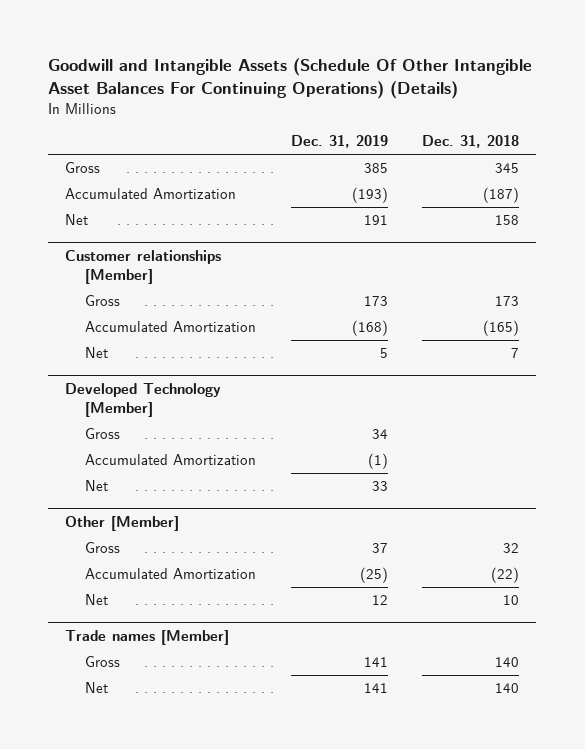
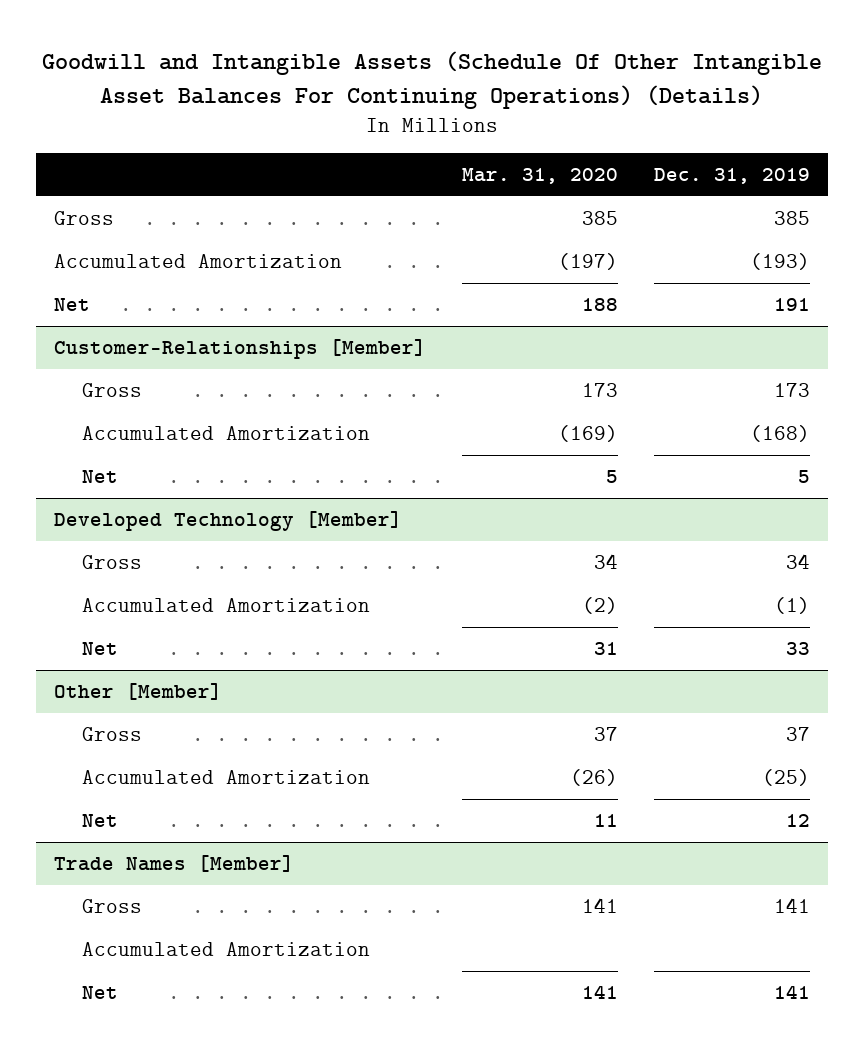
[422,135,520,149] Dec. 31, 2018 -> none
none -> [462,167,619,184] Mar. 31, 2020
[65,249,222,284] Customer relationships [Member] -> [54,338,427,359] Customer-Relationships [Member]
[65,629,230,645] Trade names [Member] -> [54,854,295,872] Trade Names [Member]
none -> [81,941,370,956] Accumulated Amortization

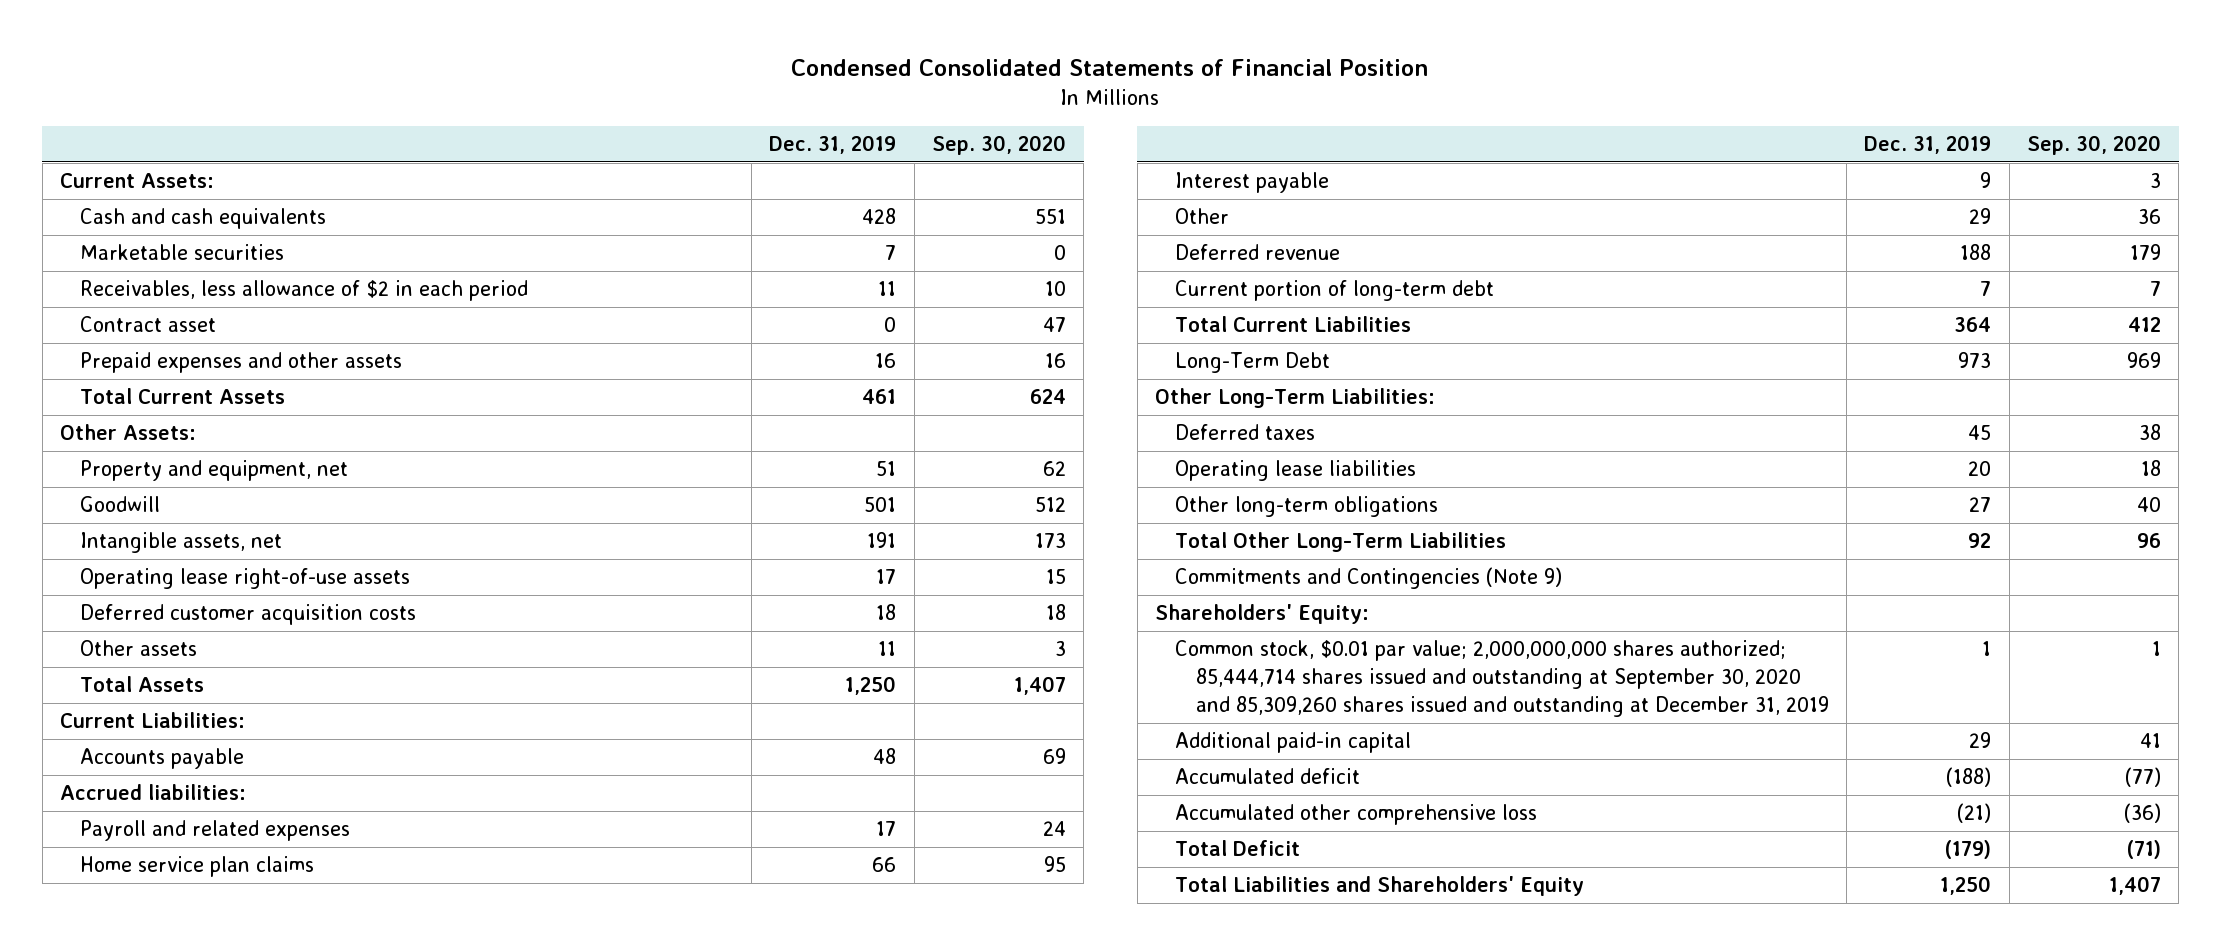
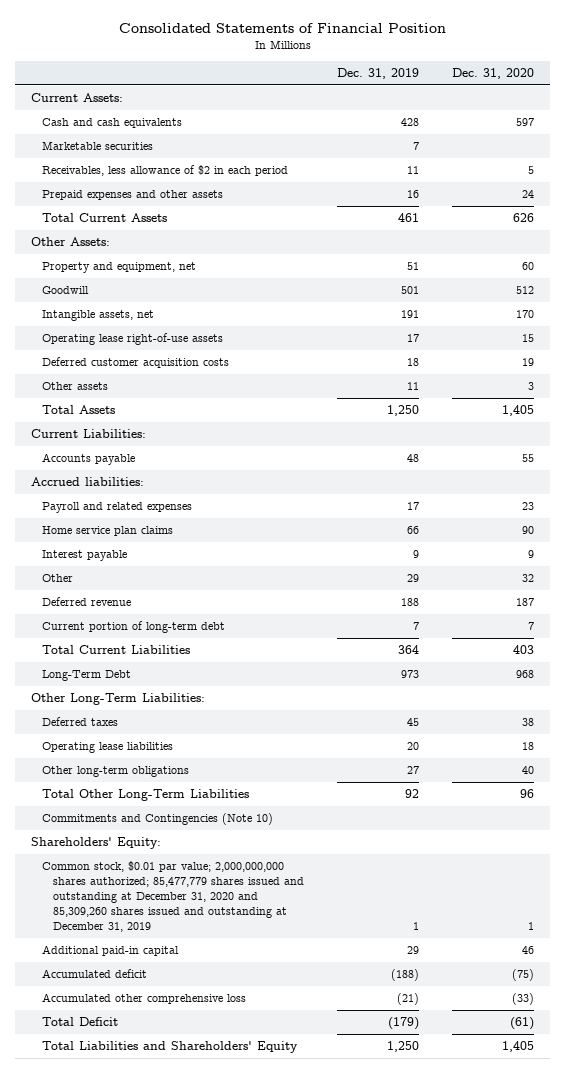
[791,58,1429,76] Condensed Consolidated Statements of Financial Position -> [118,23,446,34] Consolidated Statements of Financial Position
[931,135,1066,156] Sep. 30, 2020 -> none
none -> [451,67,534,79] Dec. 31, 2020
[80,316,217,333] Contract asset -> none
[1175,567,1563,590] Commitments and Contingencies (Note 9) -> [42,813,274,826] Commitments and Contingencies (Note 10)
[1175,640,1829,718] Common stock, $0.01 par value; 2,000,000,000 shares authorized; 85,444,714 shares issued and outstanding at September 30, 2020 and 85,309,260 shares issued and outstanding at December 31, 2019 -> [42,861,304,932] Common stock, $0.01 par value; 2,000,000,000 shares authorized; 85,477,779 shares issued and outstanding at December 31, 2020 and 85,309,260 shares issued and outstanding at December 31, 2019

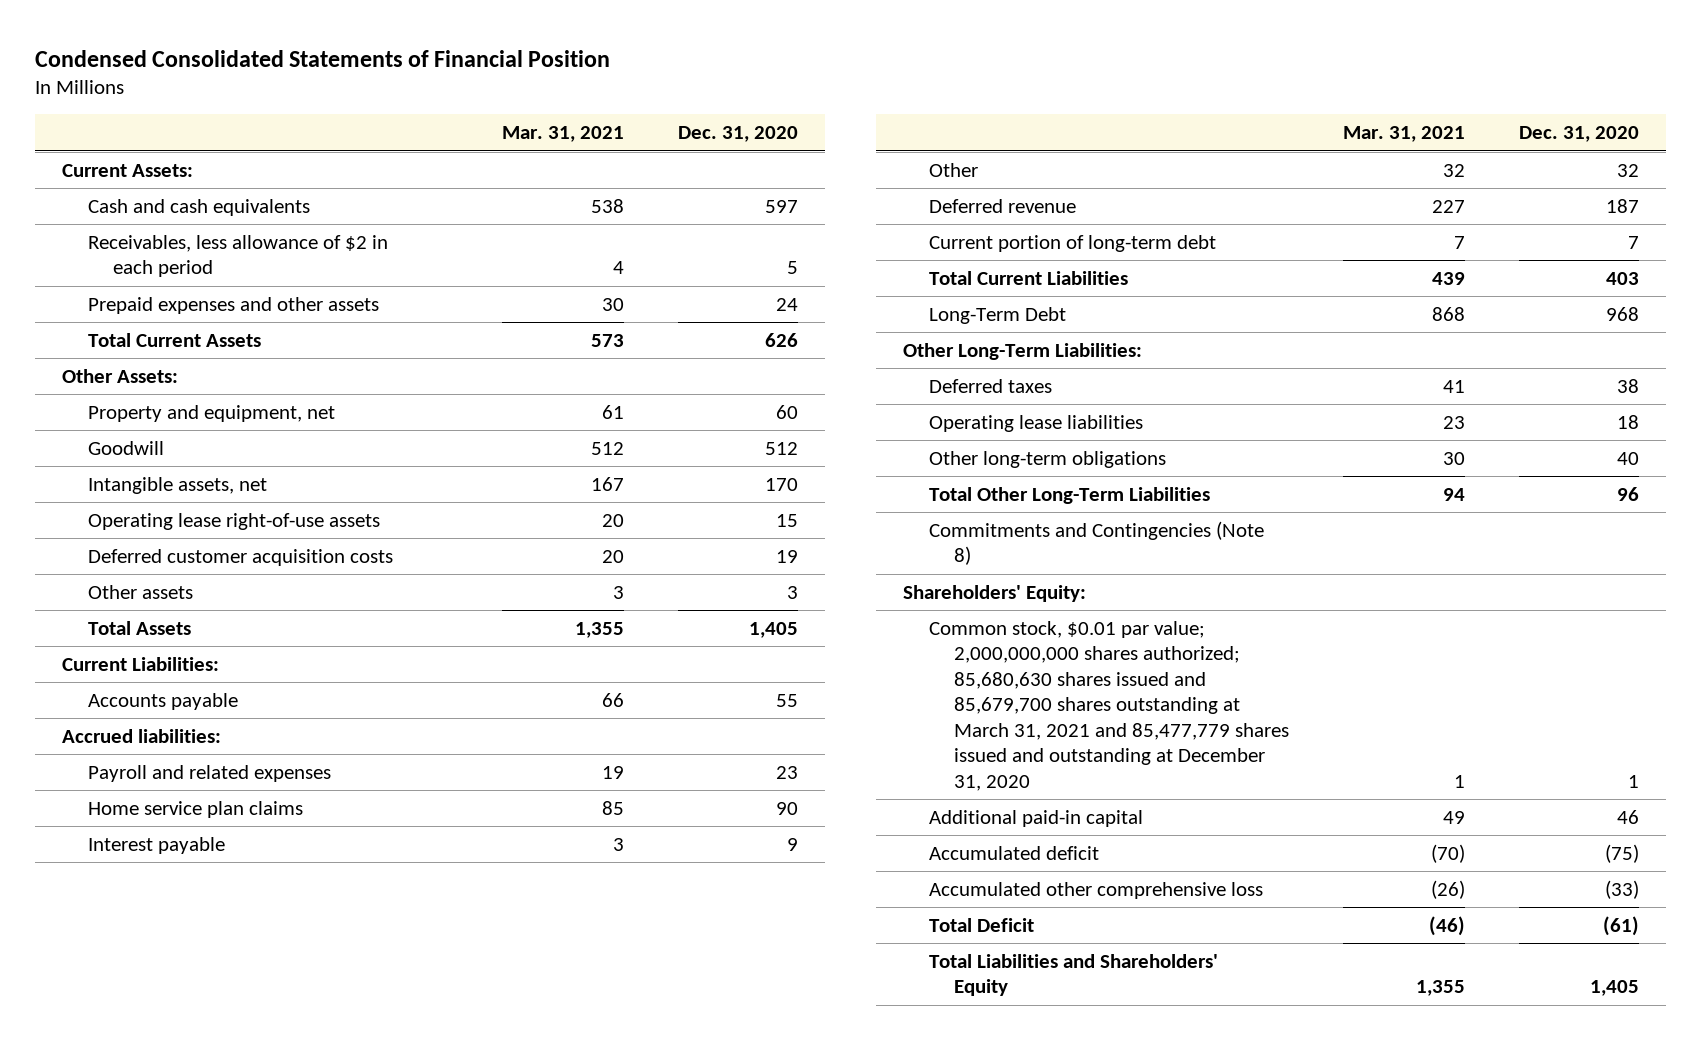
[118,23,446,34] Consolidated Statements of Financial Position -> [35,49,611,67] Condensed Consolidated Statements of Financial Position
[336,67,419,79] Dec. 31, 2019 -> none
none -> [502,125,625,142] Mar. 31, 2021
[42,141,154,151] Marketable securities -> none
[42,813,274,826] Commitments and Contingencies (Note 10) -> [928,520,1264,566] Commitments and Contingencies (Note 8)
[42,861,304,932] Common stock, $0.01 par value; 2,000,000,000 shares authorized; 85,477,779 shares issued and outstanding at December 31, 2020 and 85,309,260 shares issued and outstanding at December 31, 2019 -> [928,620,1290,791] Common stock, $0.01 par value; 2,000,000,000 shares authorized; 85,680,630 shares issued and 85,679,700 shares outstanding at March 31, 2021 and 85,477,779 shares issued and outstanding at December 31, 2020

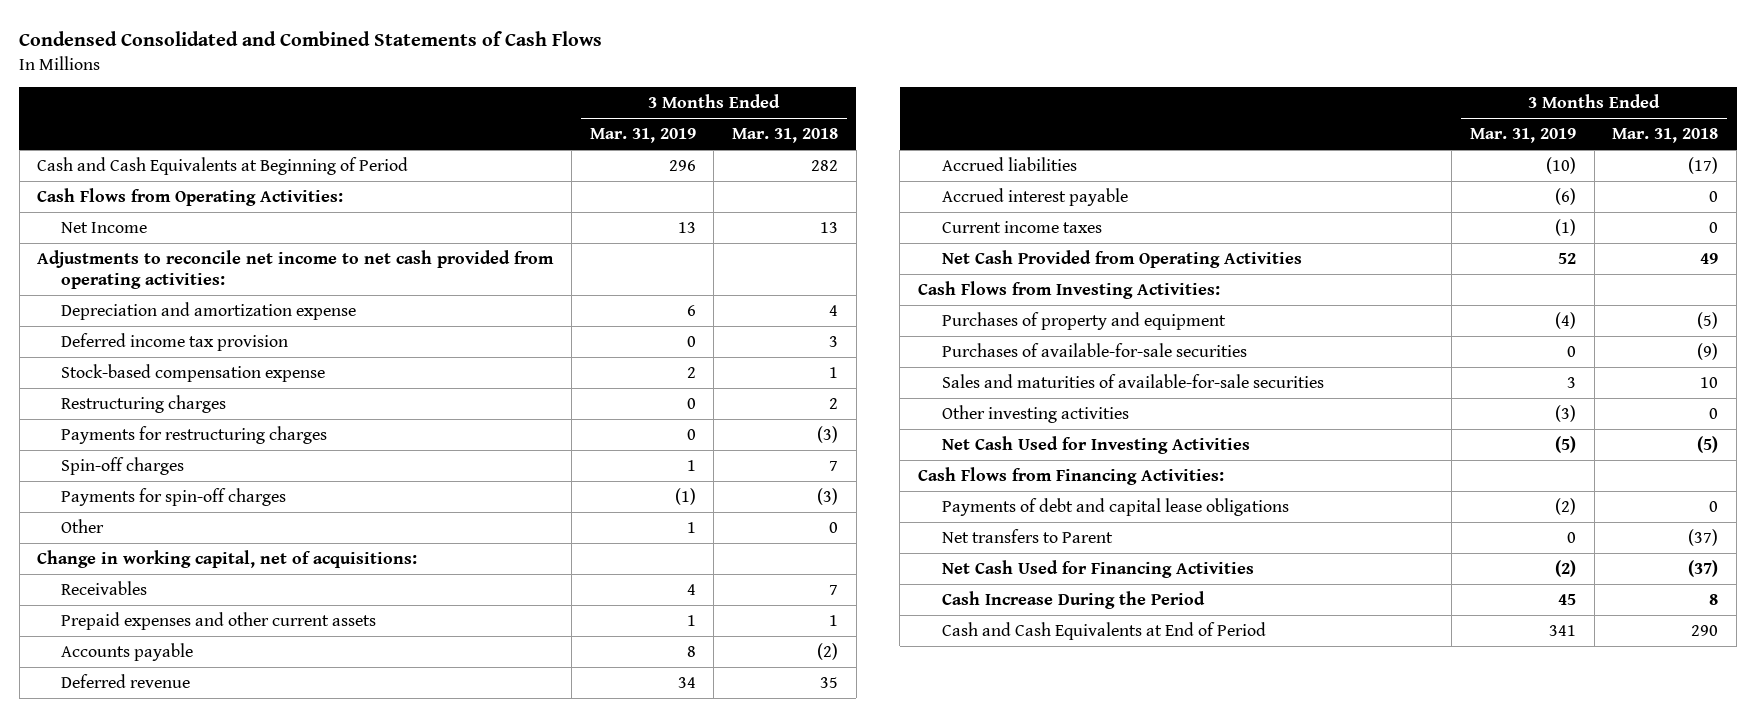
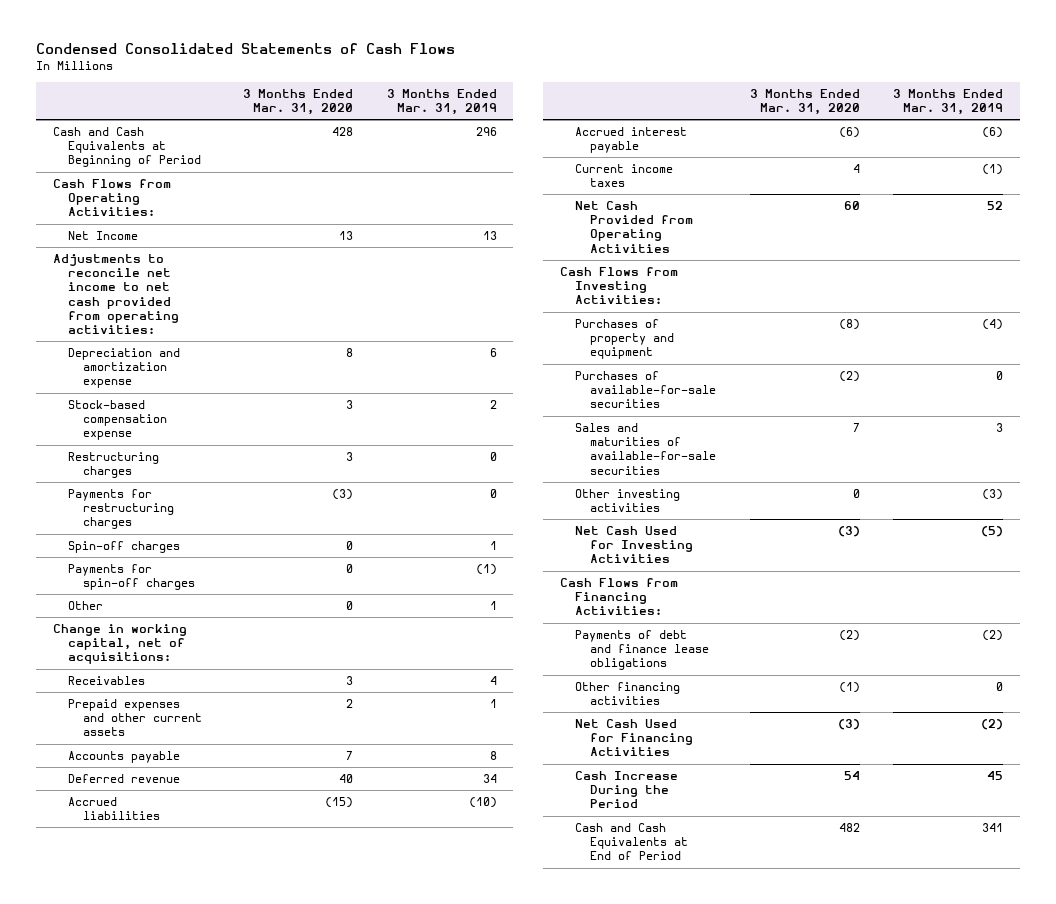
[19,31,603,47] Condensed Consolidated and Combined Statements of Cash Flows -> [36,43,456,55] Condensed Consolidated Statements of Cash Flows
[731,128,838,144] Mar. 31, 2018 -> none
none -> [242,88,353,116] 3 Months Ended Mar. 31, 2020
[61,332,289,351] Deferred income tax provision -> none
[941,528,1113,543] Net transfers to Parent -> none
[941,497,1289,516] Payments of debt and capital lease obligations -> [574,630,710,671] Payments of debt and finance lease obligations
none -> [574,682,680,706] Other financing activities

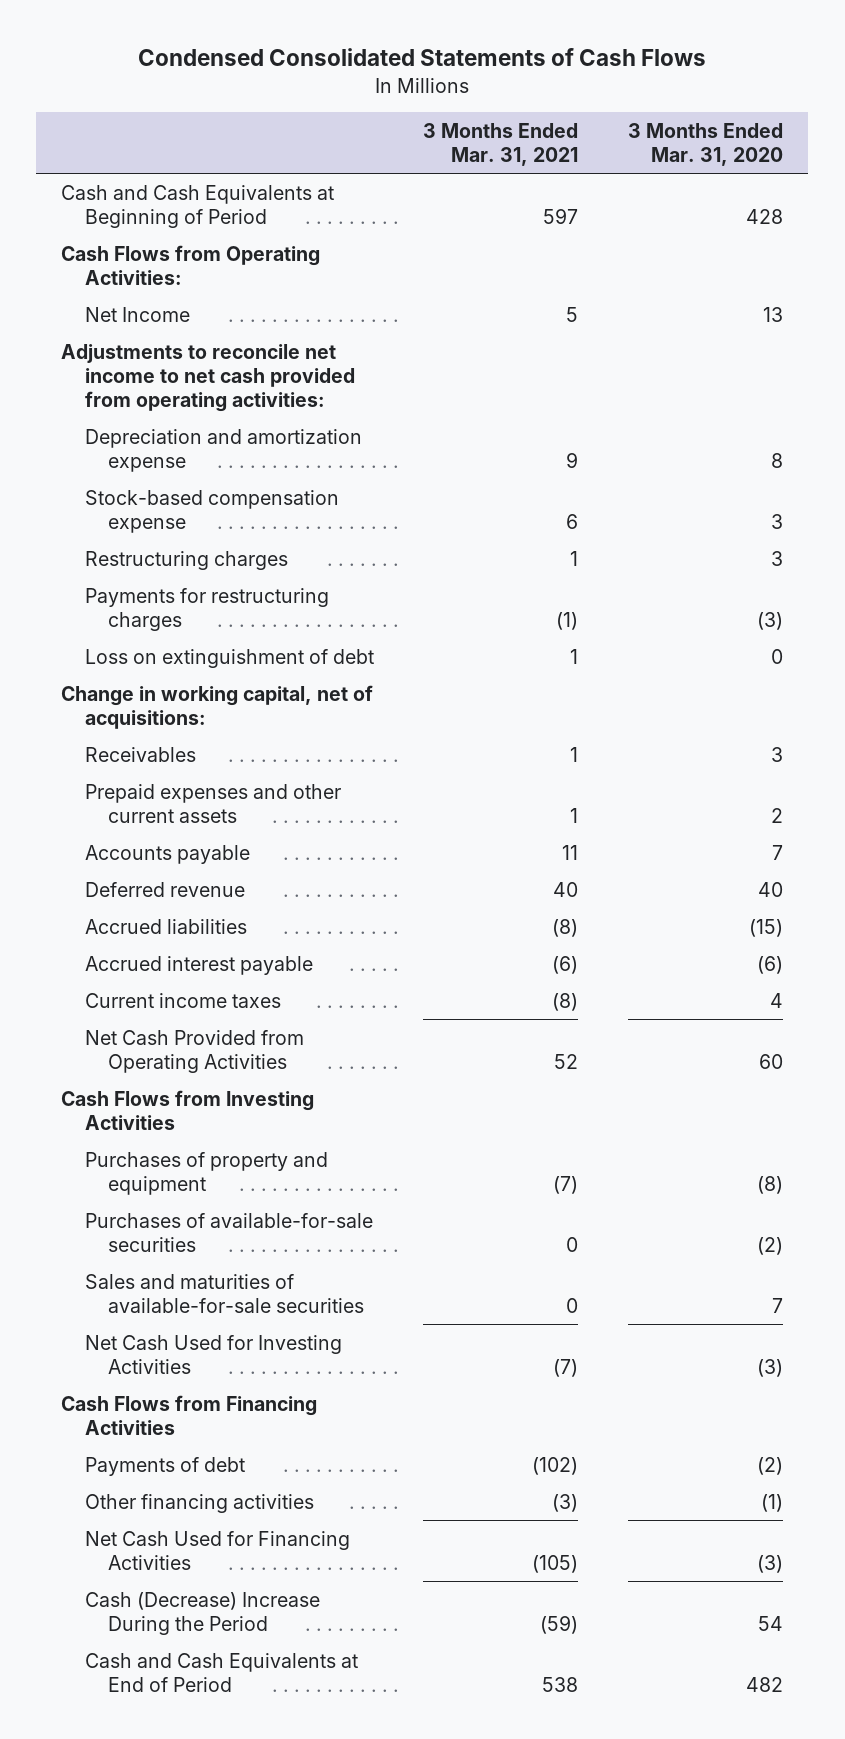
[386,88,497,116] 3 Months Ended Mar. 31, 2019 -> none
none -> [423,122,579,166] 3 Months Ended Mar. 31, 2021
[68,541,181,554] Spin-off charges -> none
[68,564,196,591] Payments for spin-off charges -> none
[68,601,104,611] Other -> none
none -> [84,648,374,668] Loss on extinguishment of debt
[559,267,678,305] Cash Flows from Investing Activities: -> [61,1089,315,1130] Cash Flows from Investing Activities
[574,489,680,513] Other investing activities -> none
[559,578,678,616] Cash Flows from Financing Activities: -> [61,1394,318,1435] Cash Flows from Financing Activities
[574,630,710,671] Payments of debt and finance lease obligations -> [84,1456,245,1476] Payments of debt
[574,771,678,809] Cash Increase During the Period -> [84,1591,320,1635] Cash (Decrease) Increase During the Period

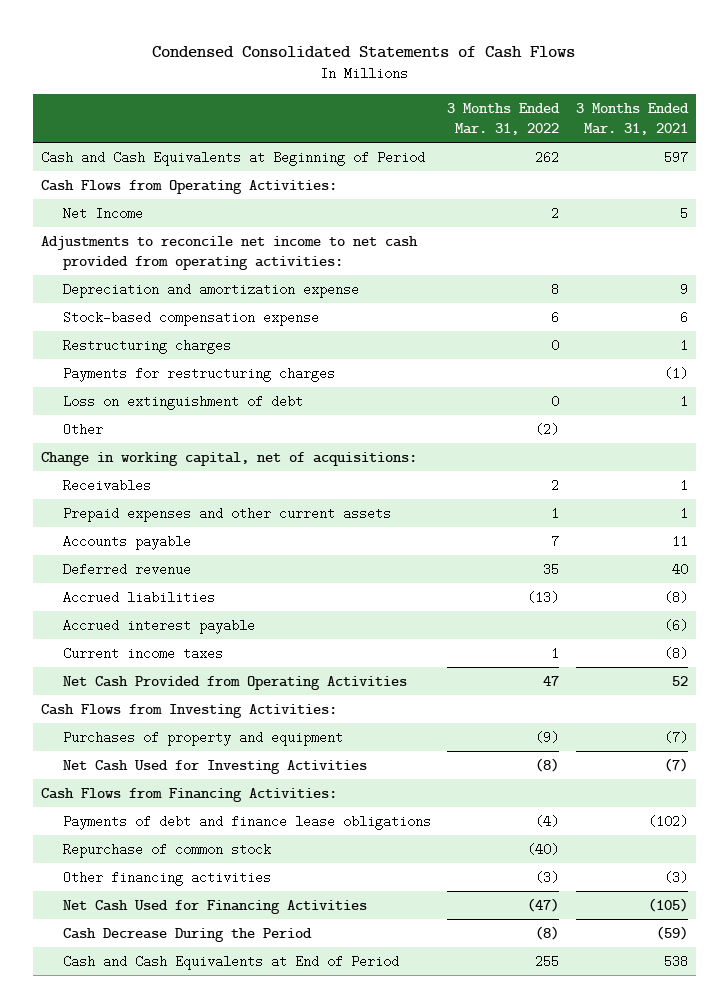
[628,122,784,166] 3 Months Ended Mar. 31, 2020 -> none
none -> [447,102,561,135] 3 Months Ended Mar. 31, 2022
none -> [62,422,103,436] Other
[61,1089,315,1130] Cash Flows from Investing Activities -> [40,703,337,718] Cash Flows from Investing Activities:
[84,1212,373,1252] Purchases of available-for-sale securities -> none
[84,1273,364,1313] Sales and maturities of available-for-sale securities -> none
[61,1394,318,1435] Cash Flows from Financing Activities -> [40,787,337,802] Cash Flows from Financing Activities:
[84,1456,245,1476] Payments of debt -> [62,814,431,830] Payments of debt and finance lease obligations
none -> [62,842,271,858] Repurchase of common stock
[84,1591,320,1635] Cash (Decrease) Increase During the Period -> [62,927,312,942] Cash Decrease During the Period

